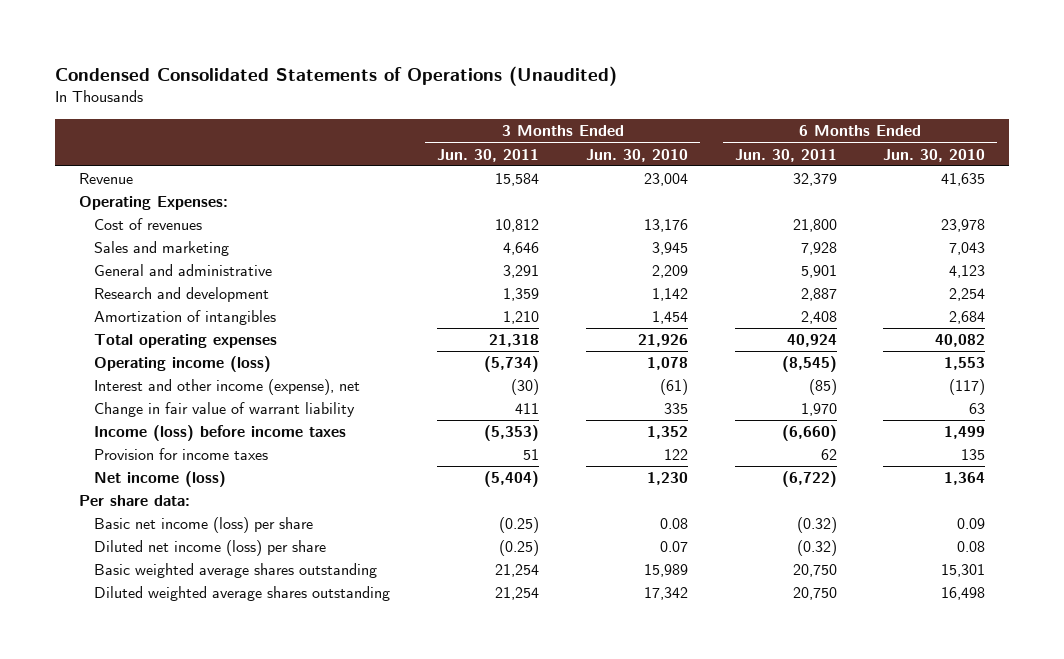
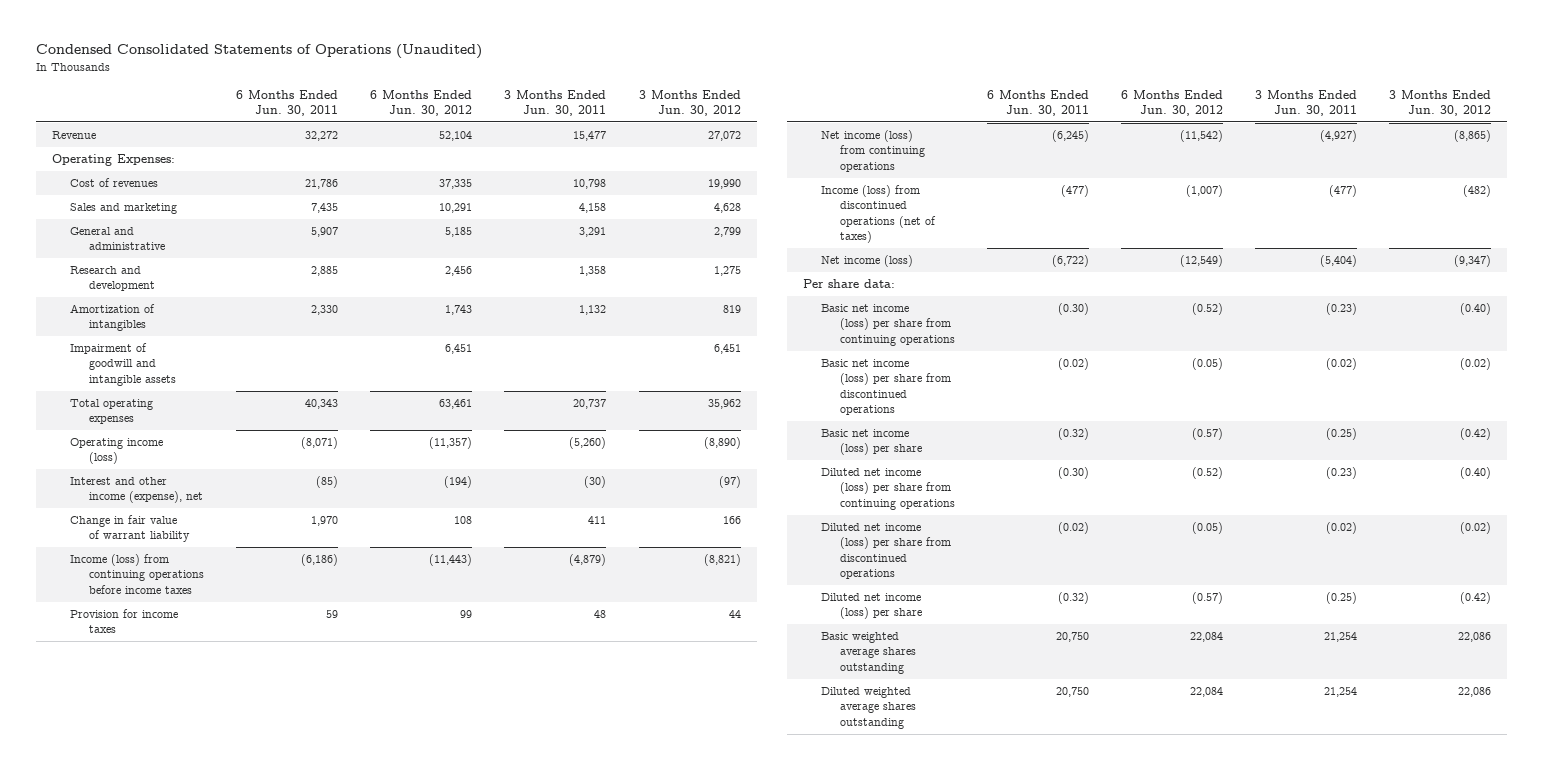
[585,148,688,162] Jun. 30, 2010 -> none
[883,148,986,162] Jun. 30, 2010 -> none
none -> [370,89,473,116] 6 Months Ended Jun. 30, 2012
none -> [638,89,741,116] 3 Months Ended Jun. 30, 2012
[495,173,540,187] 15,584 -> [573,131,607,142] 15,477
[792,173,837,187] 32,379 -> [305,131,339,142] 32,272
[495,219,540,233] 10,812 -> [573,179,607,190] 10,798
[792,219,837,233] 21,800 -> [305,179,339,190] 21,786
[503,242,540,256] 4,646 -> [579,203,607,214] 4,158
[800,242,837,256] 7,928 -> [311,203,339,214] 7,435
[800,265,837,279] 5,901 -> [311,227,339,238] 5,907
[503,288,540,302] 1,359 -> [579,266,607,277] 1,358
[800,288,837,302] 2,887 -> [311,266,339,277] 2,885
[503,311,540,325] 1,210 -> [579,305,607,316] 1,132
[800,311,837,325] 2,408 -> [311,305,339,316] 2,330
none -> [70,343,176,386] Impairment of goodwill and intangible assets
[489,334,540,348] 21,318 -> [573,399,607,410] 20,737
[786,334,837,348] 40,924 -> [305,399,339,410] 40,343
[484,356,540,373] (5,734) -> [569,437,607,450] (5,260)
[781,356,837,373] (8,545) -> [301,437,339,450] (8,071)
[94,425,347,442] Income (loss) before income taxes -> [70,554,204,594] Income (loss) from continuing operations before income taxes
[484,425,540,442] (5,353) -> [569,554,607,567] (4,879)
[781,425,837,442] (6,660) -> [301,554,339,567] (6,186)
[523,449,540,461] 51 -> [594,610,607,619] 48
[820,449,837,461] 62 -> [326,610,339,619] 59
none -> [821,130,925,172] Net income (loss) from continuing operations
none -> [821,185,936,244] Income (loss) from discontinued operations (net of taxes)
none -> [821,304,955,346] Basic net income (loss) per share from continuing operations
none -> [821,359,951,416] Basic net income (loss) per share from discontinued operations
none -> [821,468,955,510] Diluted net income (loss) per share from continuing operations
none -> [821,523,951,580] Diluted net income (loss) per share from discontinued operations

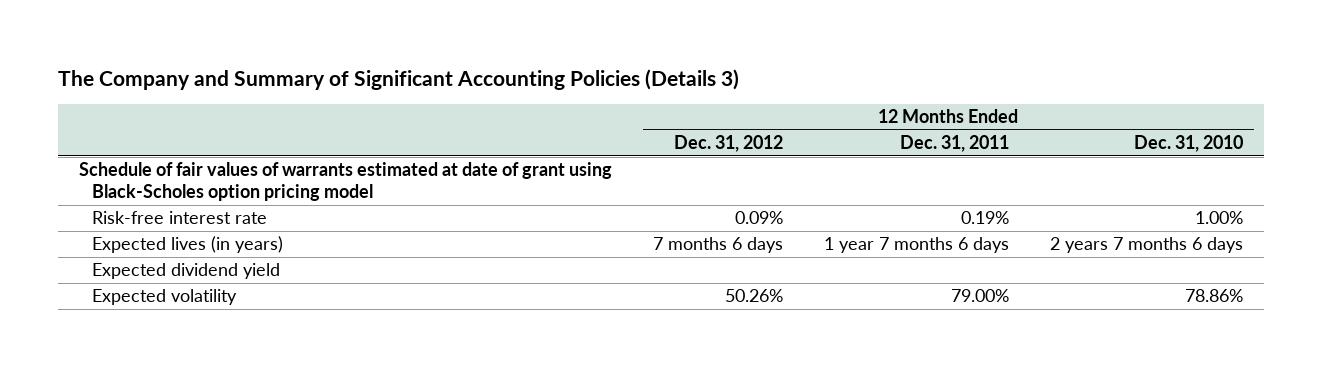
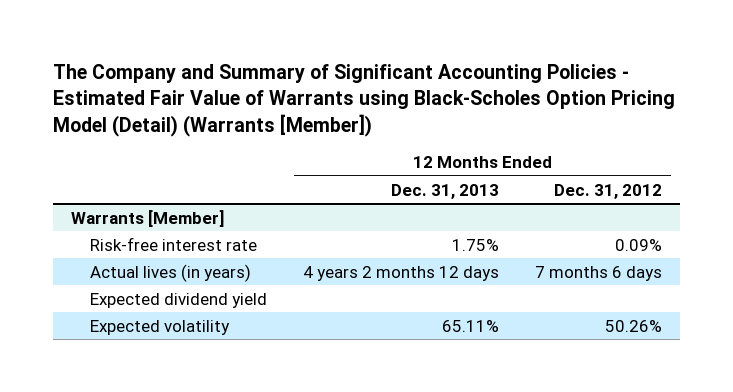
[58,68,740,90] The Company and Summary of Significant Accounting Policies (Details 3) -> [52,64,675,137] The Company and Summary of Significant Accounting Policies - Estimated Fair Value of Warrants using Black-Scholes Option Pricing Model (Detail) (Warrants [Member])
[900,135,1010,153] Dec. 31, 2011 -> none
[1134,135,1244,153] Dec. 31, 2010 -> none
none -> [391,183,500,199] Dec. 31, 2013
[78,162,612,202] Schedule of fair values of warrants estimated at date of grant using Black-Scholes option pricing model -> none
none -> [70,209,224,227] Warrants [Member]
[92,236,284,254] Expected lives (in years) -> [90,263,252,282] Actual lives (in years)

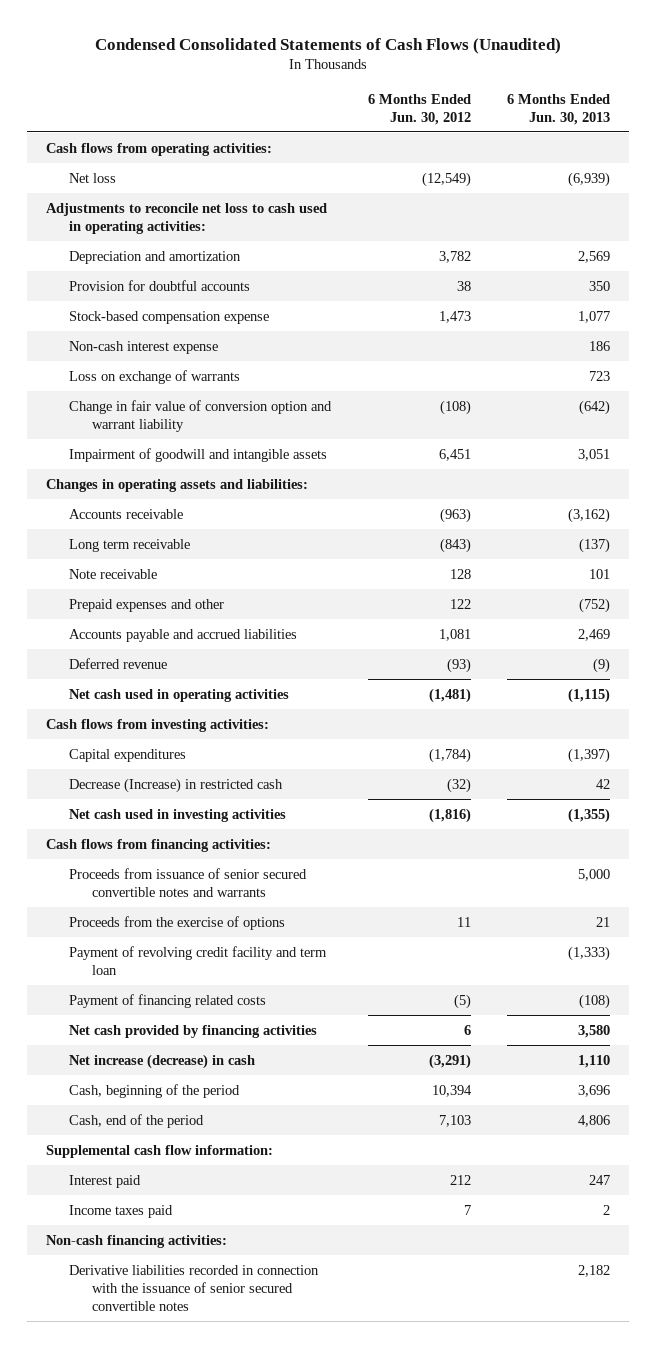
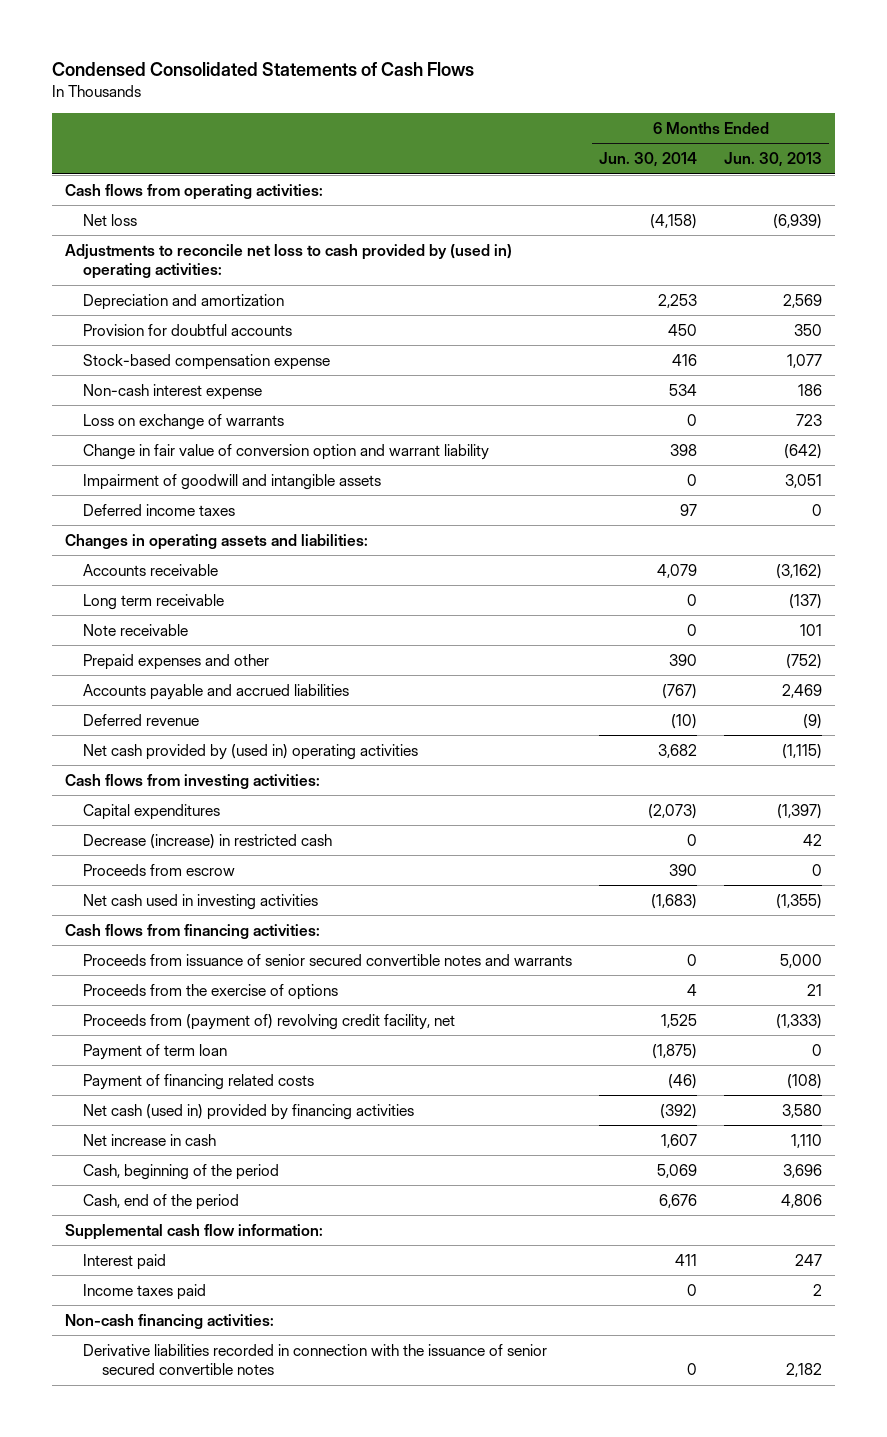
[94,37,561,54] Condensed Consolidated Statements of Cash Flows (Unaudited) -> [51,62,474,77] Condensed Consolidated Statements of Cash Flows
[367,93,471,125] 6 Months Ended Jun. 30, 2012 -> none
none -> [599,152,698,168] Jun. 30, 2014
[45,202,327,234] Adjustments to reconcile net loss to cash used in operating activities: -> [65,243,513,280] Adjustments to reconcile net loss to cash provided by (used in) operating activities:
none -> [83,503,236,516] Deferred income taxes
[68,688,289,702] Net cash used in operating activities -> [83,743,419,760] Net cash provided by (used in) operating activities
[68,777,283,793] Decrease (Increase) in restricted cash -> [83,833,333,849] Decrease (increase) in restricted cash
none -> [83,863,236,876] Proceeds from escrow
[68,945,327,975] Payment of revolving credit facility and term loan -> [83,1013,456,1030] Proceeds from (payment of) revolving credit facility, net
none -> [83,1043,228,1060] Payment of term loan
[68,1024,317,1038] Net cash provided by financing activities -> [83,1103,415,1120] Net cash (used in) provided by financing activities
[68,1053,255,1069] Net increase (decrease) in cash -> [83,1133,217,1146] Net increase in cash

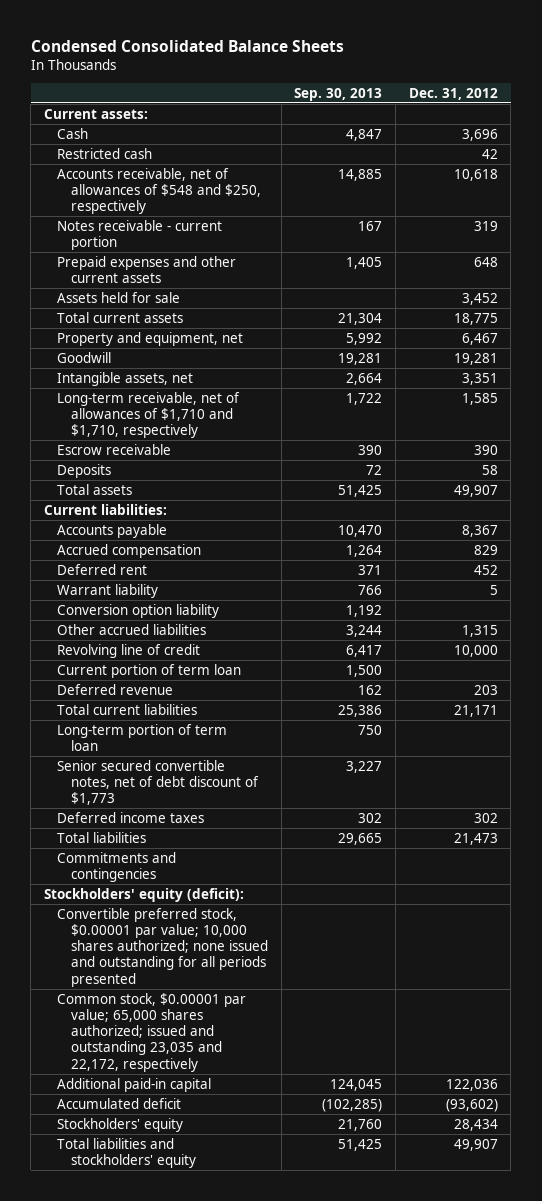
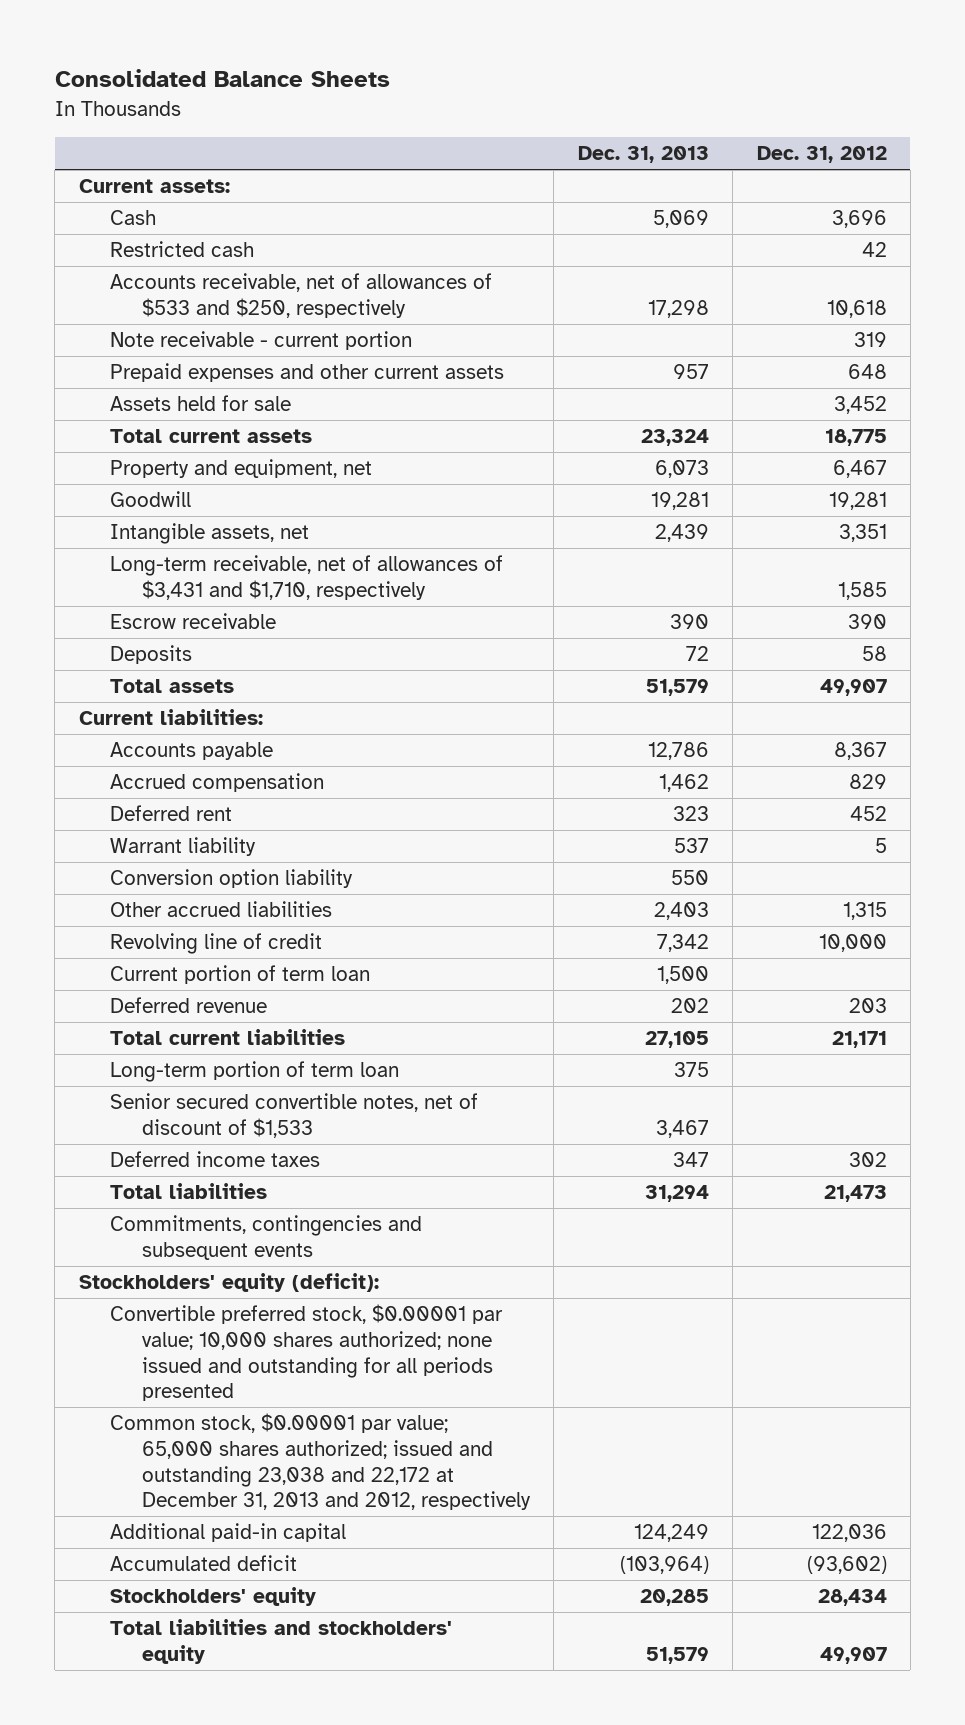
[30,39,344,52] Condensed Consolidated Balance Sheets -> [54,69,390,88] Consolidated Balance Sheets
[294,87,383,101] Sep. 30, 2013 -> none
none -> [577,146,709,164] Dec. 31, 2013
[57,167,262,215] Accounts receivable, net of allowances of $548 and $250, respectively -> [110,273,493,318] Accounts receivable, net of allowances of $533 and $250, respectively
[57,219,223,250] Notes receivable - current portion -> [110,331,413,351] Note receivable - current portion
[57,391,241,439] Long-term receivable, net of allowances of $1,710 and $1,710, respectively -> [110,555,504,600] Long-term receivable, net of allowances of $3,431 and $1,710, respectively
[57,759,260,806] Senior secured convertible notes, net of debt discount of $1,773 -> [110,1093,479,1138] Senior secured convertible notes, net of discount of $1,533
[57,851,177,882] Commitments and contingencies -> [110,1215,423,1260] Commitments, contingencies and subsequent events
[57,992,247,1072] Common stock, $0.00001 par value; 65,000 shares authorized; issued and outstanding 23,035 and 22,172, respectively -> [110,1413,531,1511] Common stock, $0.00001 par value; 65,000 shares authorized; issued and outstanding 23,038 and 22,172 at December 31, 2013 and 2012, respectively

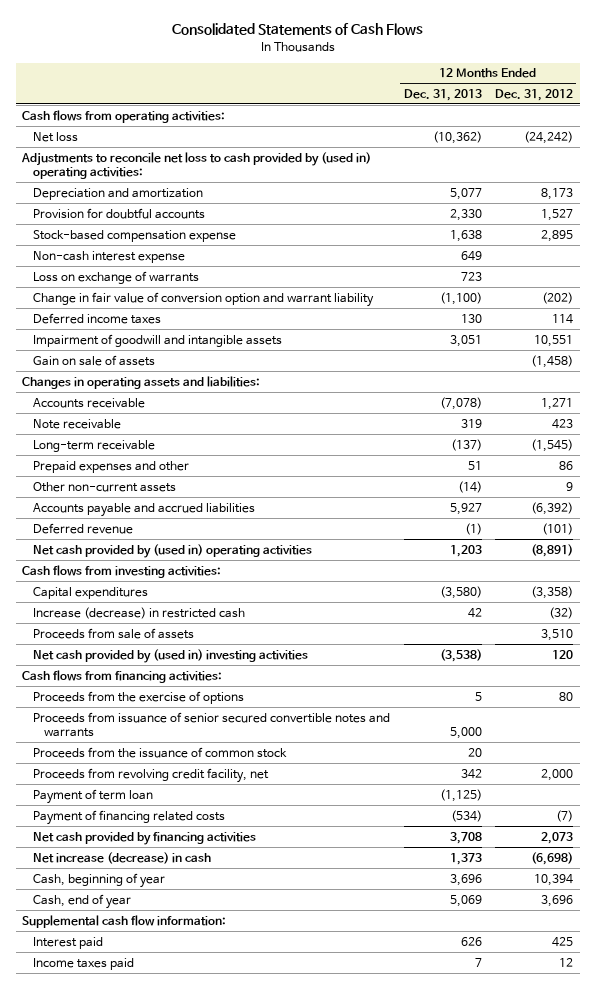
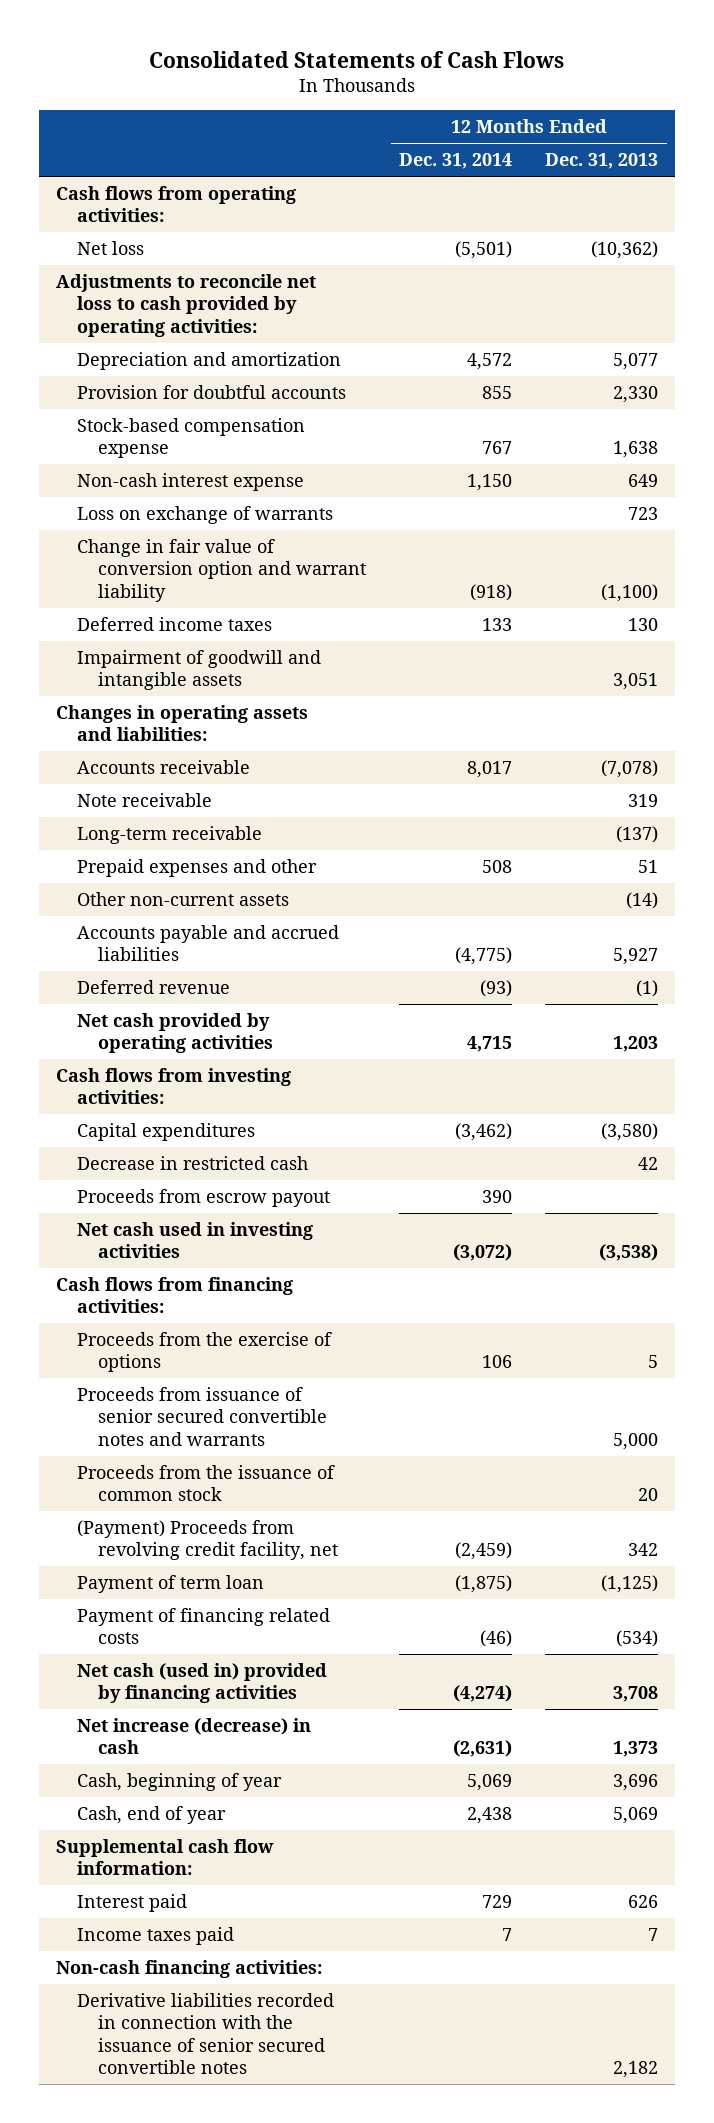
[495,89,574,102] Dec. 31, 2012 -> none
none -> [399,153,513,170] Dec. 31, 2014
[21,151,372,179] Adjustments to reconcile net loss to cash provided by (used in) operating activities: -> [56,274,317,337] Adjustments to reconcile net loss to cash provided by operating activities:
[33,354,156,366] Gain on sale of assets -> none
[33,543,313,558] Net cash provided by (used in) operating activities -> [76,1013,273,1054] Net cash provided by operating activities
[33,627,195,639] Proceeds from sale of assets -> none
[33,606,246,619] Increase (decrease) in restricted cash -> [76,1156,308,1171] Decrease in restricted cash
none -> [76,1189,330,1208] Proceeds from escrow payout
[33,648,309,663] Net cash provided by (used in) investing activities -> [76,1222,313,1259] Net cash used in investing activities
[33,767,270,783] Proceeds from revolving credit facility, net -> [76,1520,338,1561] (Payment) Proceeds from revolving credit facility, net
[33,831,257,845] Net cash provided by financing activities -> [76,1663,327,1704] Net cash (used in) provided by financing activities
none -> [56,1960,323,1979] Non-cash financing activities:
none -> [76,1993,334,2075] Derivative liabilities recorded in connection with the issuance of senior secured convertible notes

